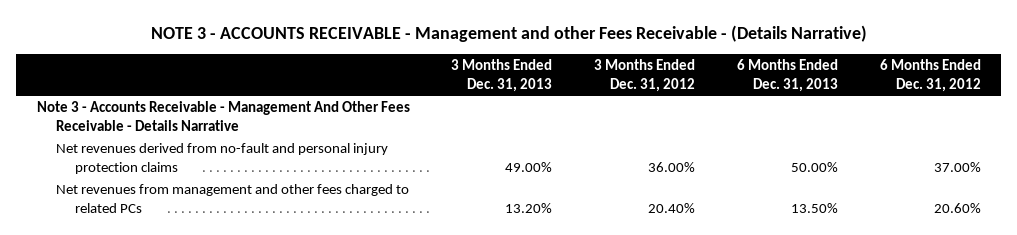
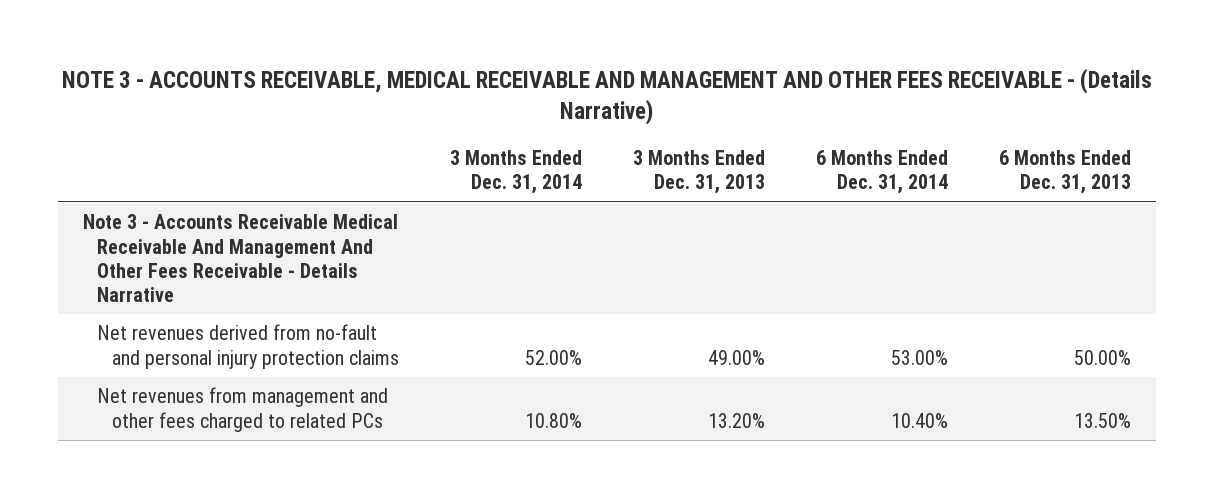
[150,25,867,43] NOTE 3 - ACCOUNTS RECEIVABLE - Management and other Fees Receivable - (Details Narrative) -> [61,68,1152,126] NOTE 3 - ACCOUNTS RECEIVABLE, MEDICAL RECEIVABLE AND MANAGEMENT AND OTHER FEES RECEIVABLE - (Details Narrative)
[594,59,696,92] 3 Months Ended Dec. 31, 2012 -> none
[879,59,981,92] 6 Months Ended Dec. 31, 2012 -> none
none -> [449,150,582,195] 3 Months Ended Dec. 31, 2014
none -> [815,150,948,195] 6 Months Ended Dec. 31, 2014
[36,101,410,131] Note 3 - Accounts Receivable - Management And Other Fees Receivable - Details Narrative -> [83,214,399,303] Note 3 - Accounts Receivable Medical Receivable And Management And Other Fees Receivable - Details Narrative

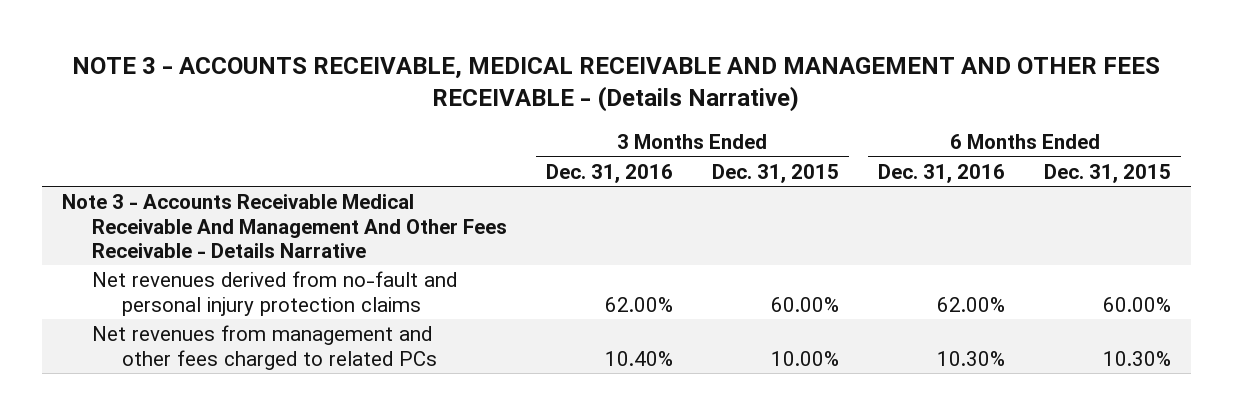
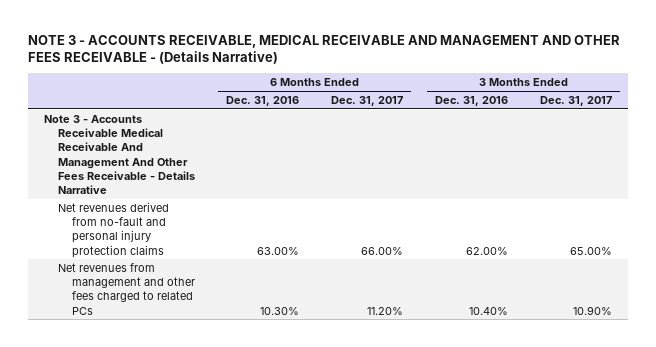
[711,163,839,183] Dec. 31, 2015 -> none
[1044,163,1172,183] Dec. 31, 2015 -> none
none -> [331,96,404,107] Dec. 31, 2017
none -> [539,96,612,107] Dec. 31, 2017
[937,296,1006,312] 62.00% -> [257,246,300,255] 63.00%

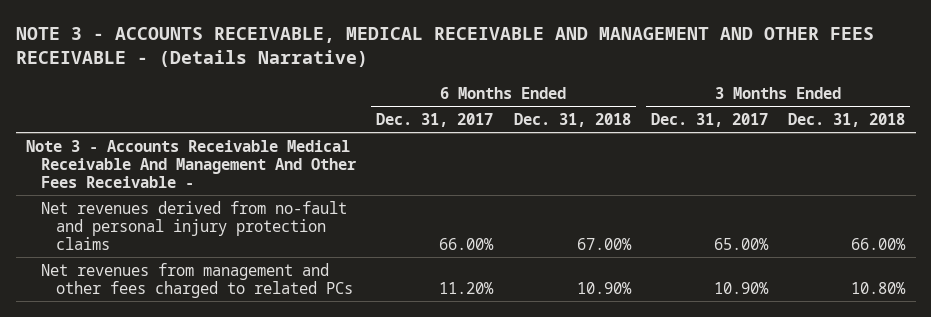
[226,96,300,107] Dec. 31, 2016 -> none
[435,96,509,107] Dec. 31, 2016 -> none
none -> [513,112,631,127] Dec. 31, 2018
none -> [788,112,906,127] Dec. 31, 2018
[43,114,195,194] Note 3 - Accounts Receivable Medical Receivable And Management And Other Fees Receivable - Details Narrative -> [25,139,357,188] Note 3 - Accounts Receivable Medical Receivable And Management And Other Fees Receivable -

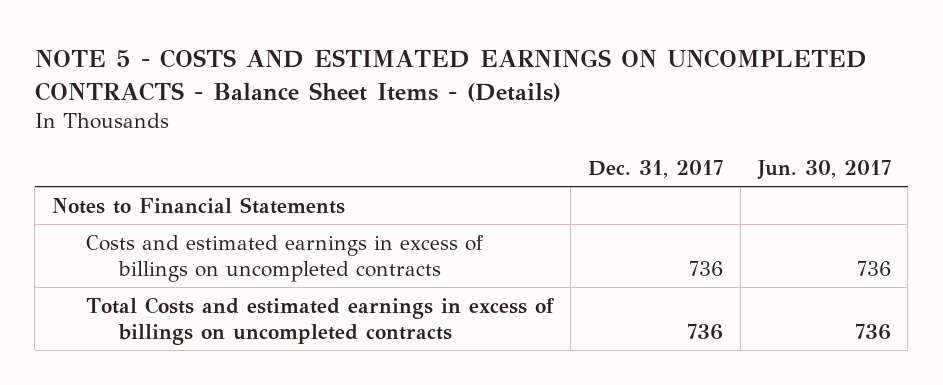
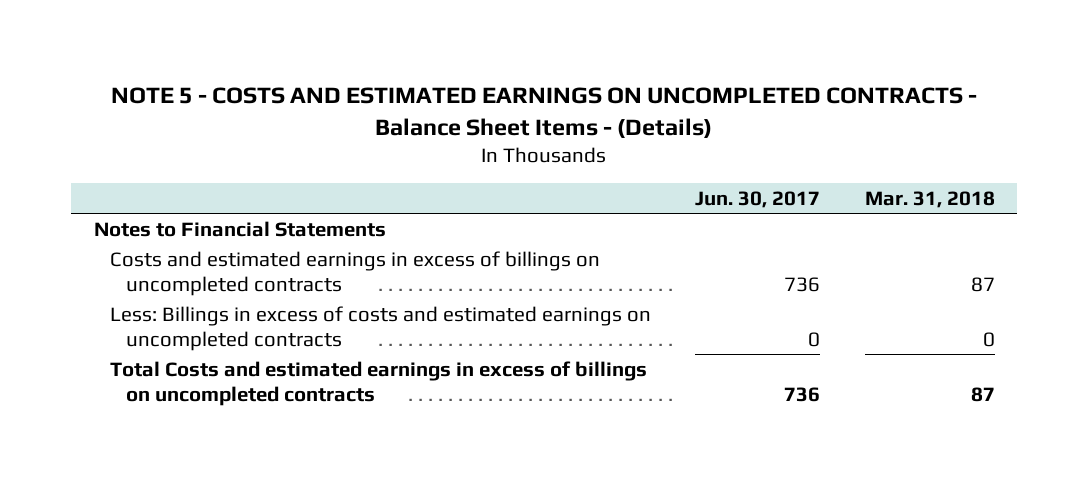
[588,160,724,179] Dec. 31, 2017 -> none
none -> [864,190,995,208] Mar. 31, 2018
none -> [109,305,651,351] Less: Billings in excess of costs and estimated earnings on uncompleted contracts

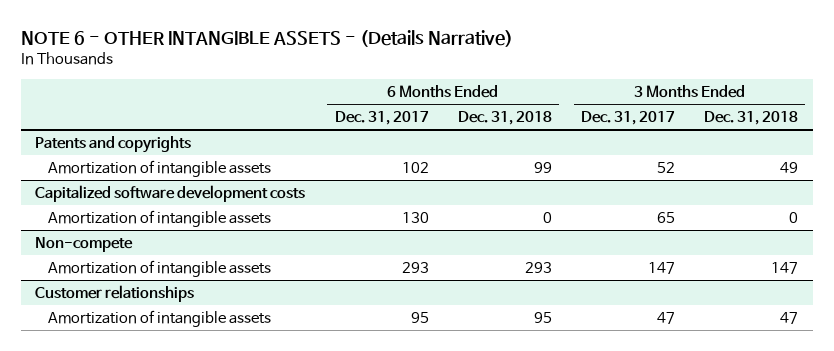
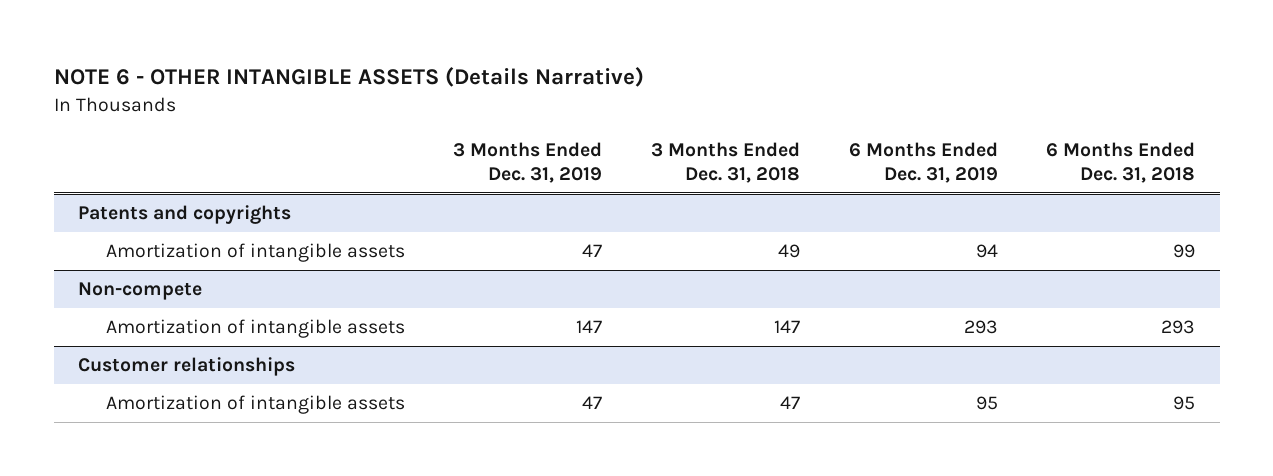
[20,30,513,48] NOTE 6 - OTHER INTANGIBLE ASSETS - (Details Narrative) -> [53,67,644,88] NOTE 6 - OTHER INTANGIBLE ASSETS (Details Narrative)
[334,111,429,126] Dec. 31, 2017 -> none
[580,111,675,126] Dec. 31, 2017 -> none
none -> [453,141,603,184] 3 Months Ended Dec. 31, 2019
none -> [848,141,998,184] 6 Months Ended Dec. 31, 2019
[35,184,306,202] Capitalized software development costs -> none
[48,209,272,227] Amortization of intangible assets -> none

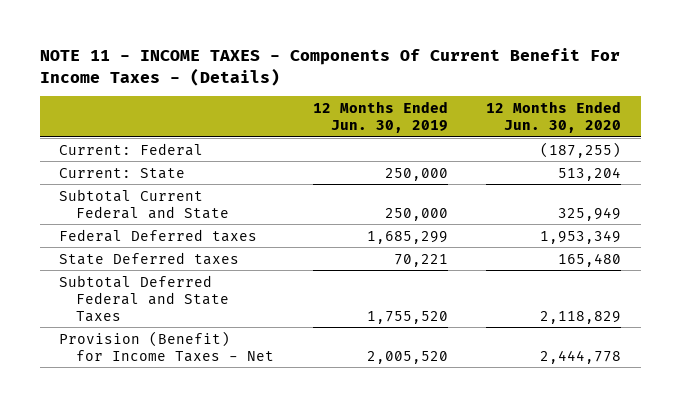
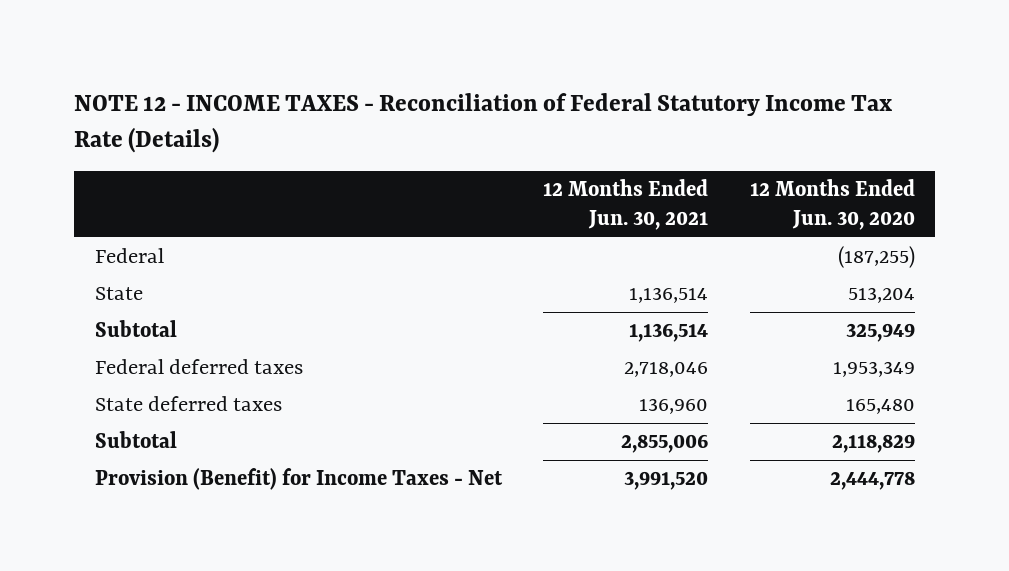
[39,48,620,86] NOTE 11 - INCOME TAXES - Components Of Current Benefit For Income Taxes - (Details) -> [73,92,892,154] NOTE 12 - INCOME TAXES - Reconciliation of Federal Statutory Income Tax Rate (Details)
[312,100,448,133] 12 Months Ended Jun. 30, 2019 -> none
none -> [543,179,709,230] 12 Months Ended Jun. 30, 2021
[58,142,203,156] Current: Federal -> [94,248,164,264] Federal
[58,167,185,179] Current: State -> [94,287,143,301] State
[58,188,230,219] Subtotal Current Federal and State -> [94,320,177,338] Subtotal
[58,228,257,242] Federal Deferred taxes -> [94,359,303,375] Federal deferred taxes
[58,251,239,265] State Deferred taxes -> [94,396,282,412] State deferred taxes
[58,274,230,322] Subtotal Deferred Federal and State Taxes -> [94,431,177,449] Subtotal

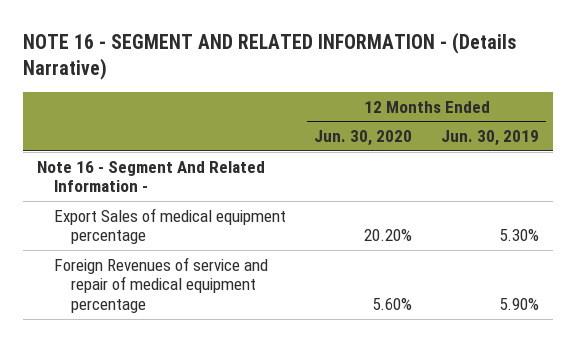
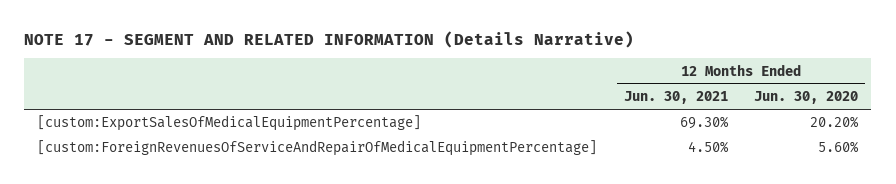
[22,32,516,81] NOTE 16 - SEGMENT AND RELATED INFORMATION - (Details Narrative) -> [24,30,635,48] NOTE 17 - SEGMENT AND RELATED INFORMATION (Details Narrative)
[440,130,539,147] Jun. 30, 2019 -> none
none -> [623,91,728,105] Jun. 30, 2021
[36,160,265,193] Note 16 - Segment And Related Information - -> none
[53,207,286,245] Export Sales of medical equipment percentage -> [37,115,422,132] [custom:ExportSalesOfMedicalEquipmentPercentage]
[53,256,268,314] Foreign Revenues of service and repair of medical equipment percentage -> [37,140,598,157] [custom:ForeignRevenuesOfServiceAndRepairOfMedicalEquipmentPercentage]

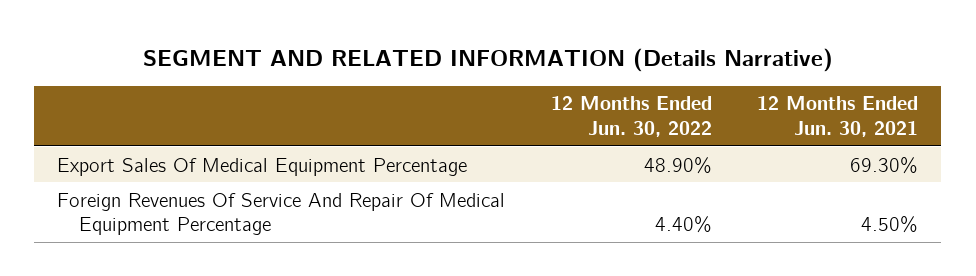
[24,30,635,48] NOTE 17 - SEGMENT AND RELATED INFORMATION (Details Narrative) -> [142,47,833,72] SEGMENT AND RELATED INFORMATION (Details Narrative)
[754,91,859,105] Jun. 30, 2020 -> none
none -> [550,96,712,137] 12 Months Ended Jun. 30, 2022
[37,115,422,132] [custom:ExportSalesOfMedicalEquipmentPercentage] -> [57,157,468,176] Export Sales Of Medical Equipment Percentage
[37,140,598,157] [custom:ForeignRevenuesOfServiceAndRepairOfMedicalEquipmentPercentage] -> [57,192,506,236] Foreign Revenues Of Service And Repair Of Medical Equipment Percentage

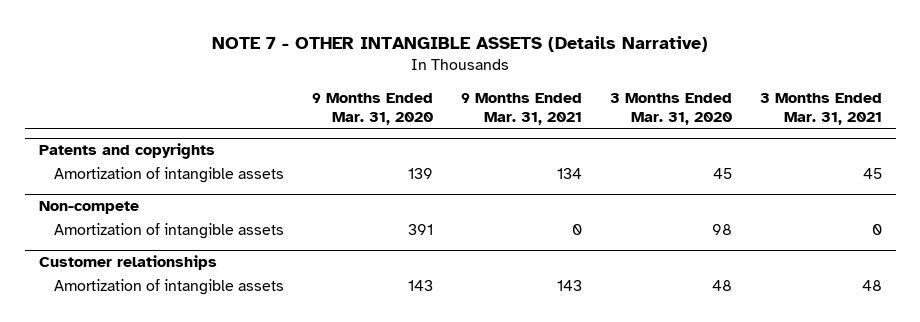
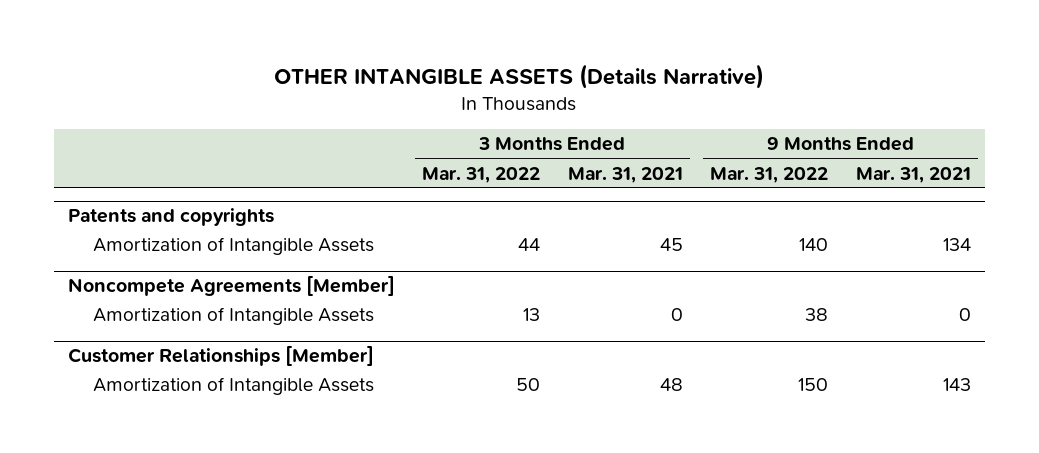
[212,35,709,52] NOTE 7 - OTHER INTANGIBLE ASSETS (Details Narrative) -> [274,63,765,89] OTHER INTANGIBLE ASSETS (Details Narrative)
[311,92,433,125] 9 Months Ended Mar. 31, 2020 -> none
[609,92,732,125] 3 Months Ended Mar. 31, 2020 -> none
none -> [422,166,541,183] Mar. 31, 2022
none -> [710,166,829,183] Mar. 31, 2022
[53,167,284,184] Amortization of intangible assets -> [93,237,375,256] Amortization of Intangible Assets
[38,201,139,215] Non-compete -> [67,275,395,297] Noncompete Agreements [Member]
[53,223,284,240] Amortization of intangible assets -> [93,307,375,326] Amortization of Intangible Assets
[38,255,217,271] Customer relationships -> [67,345,374,367] Customer Relationships [Member]
[53,279,284,296] Amortization of intangible assets -> [93,377,375,396] Amortization of Intangible Assets

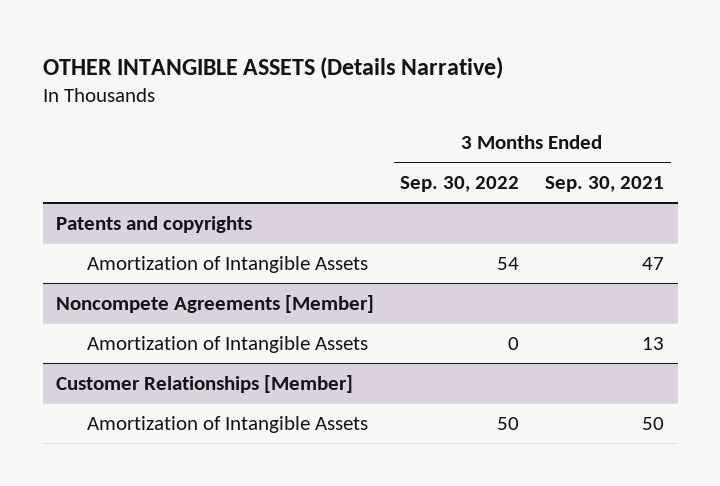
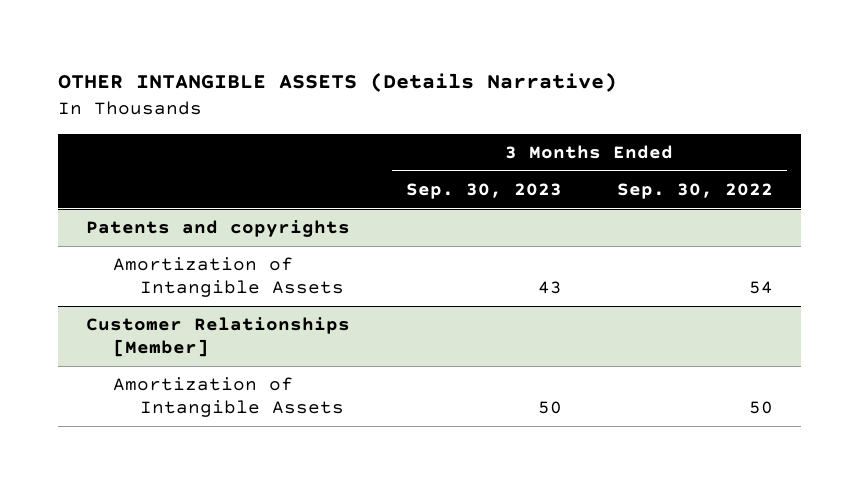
[545,176,665,193] Sep. 30, 2021 -> none
none -> [405,183,562,200] Sep. 30, 2023
[55,294,374,313] Noncompete Agreements [Member] -> none
[87,335,369,353] Amortization of Intangible Assets -> none

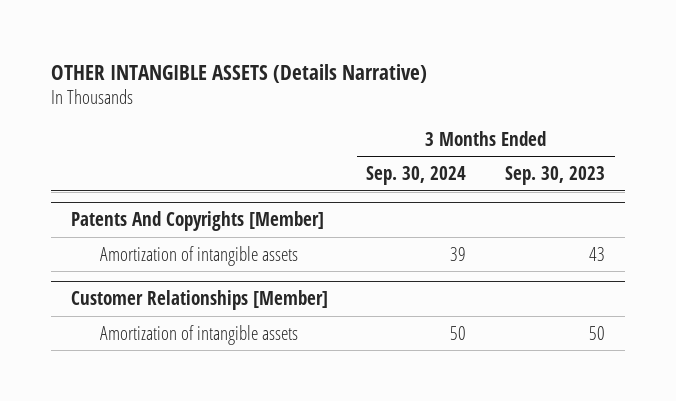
[617,183,774,200] Sep. 30, 2022 -> none
none -> [366,166,467,186] Sep. 30, 2024
[86,220,351,238] Patents and copyrights -> [70,211,324,232] Patents And Copyrights [Member]
[113,257,345,297] Amortization of Intangible Assets -> [99,245,298,266] Amortization of intangible assets
[113,377,345,417] Amortization of Intangible Assets -> [99,324,298,345] Amortization of intangible assets

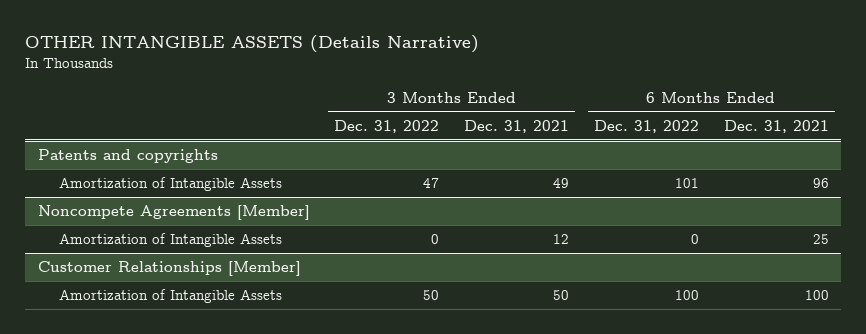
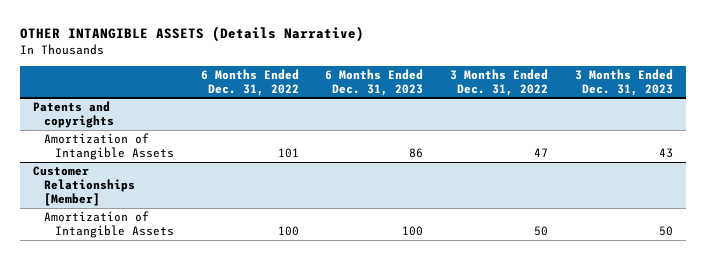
[464,119,570,133] Dec. 31, 2021 -> none
[723,119,829,133] Dec. 31, 2021 -> none
none -> [325,68,424,96] 6 Months Ended Dec. 31, 2023
none -> [574,68,673,96] 3 Months Ended Dec. 31, 2023
[37,205,310,221] Noncompete Agreements [Member] -> none
[59,233,283,248] Amortization of Intangible Assets -> none

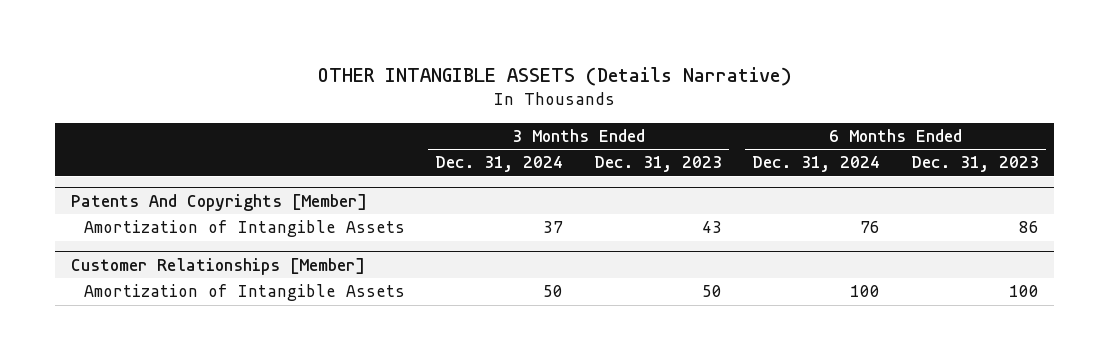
[200,68,299,96] 6 Months Ended Dec. 31, 2022 -> none
[449,68,548,96] 3 Months Ended Dec. 31, 2022 -> none
none -> [435,156,564,173] Dec. 31, 2024
none -> [752,156,881,173] Dec. 31, 2024
[32,100,114,128] Patents and copyrights -> [70,193,367,211] Patents And Copyrights [Member]

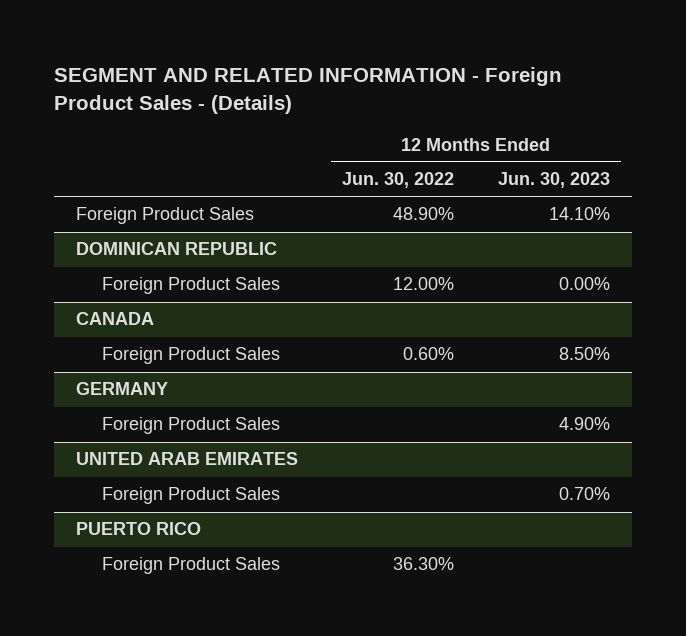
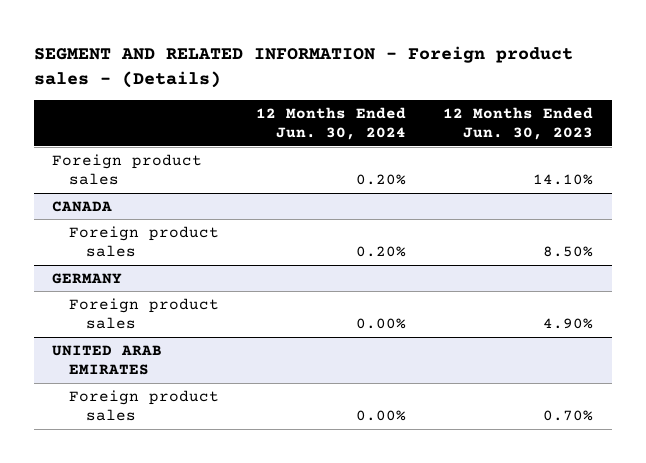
[54,66,563,114] SEGMENT AND RELATED INFORMATION - Foreign Product Sales - (Details) -> [33,45,573,88] SEGMENT AND RELATED INFORMATION - Foreign product sales - (Details)
[342,172,455,189] Jun. 30, 2022 -> none
none -> [256,106,407,141] 12 Months Ended Jun. 30, 2024
[76,242,278,256] DOMINICAN REPUBLIC -> none
[102,277,281,295] Foreign Product Sales -> none
[76,207,255,225] Foreign Product Sales -> [52,153,203,186] Foreign product sales
[102,347,281,365] Foreign Product Sales -> [69,225,220,258] Foreign product sales
[102,417,281,435] Foreign Product Sales -> [69,297,220,330] Foreign product sales
[76,522,202,536] PUERTO RICO -> none
[102,557,281,575] Foreign Product Sales -> none
[102,487,281,505] Foreign Product Sales -> [69,389,220,422] Foreign product sales

